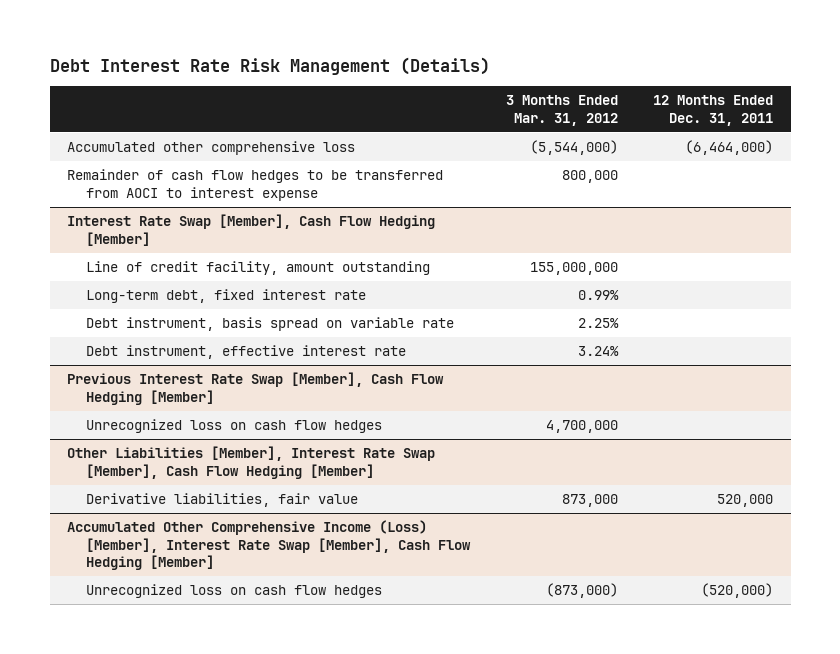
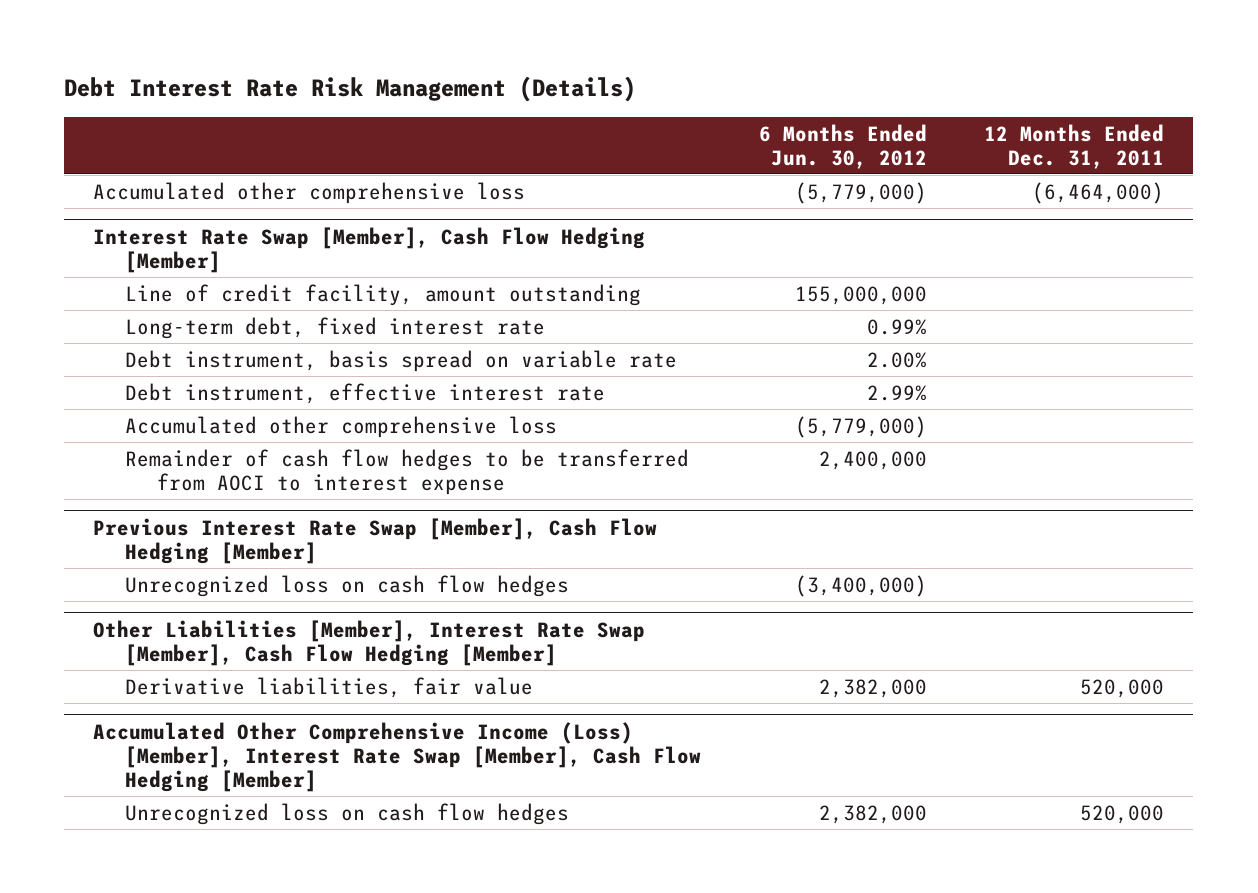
[505,95,618,126] 3 Months Ended Mar. 31, 2012 -> none
none -> [758,123,927,169] 6 Months Ended Jun. 30, 2012
[67,169,444,201] Remainder of cash flow hedges to be transferred from AOCI to interest expense -> none
none -> [125,415,558,438] Accumulated other comprehensive loss
none -> [125,448,690,495] Remainder of cash flow hedges to be transferred from AOCI to interest expense
[700,583,773,599] (520,000) -> [1080,804,1165,824] 520,000

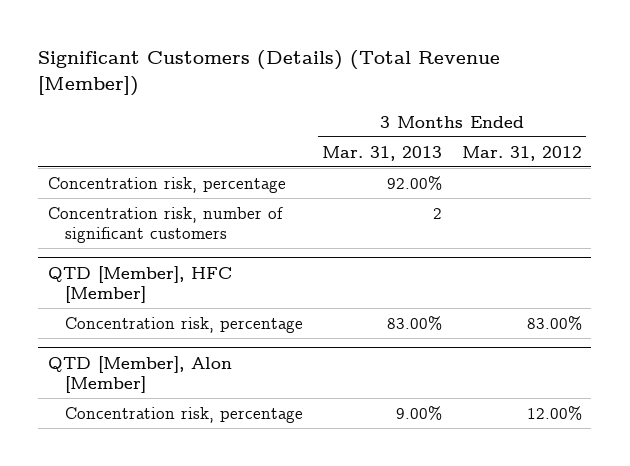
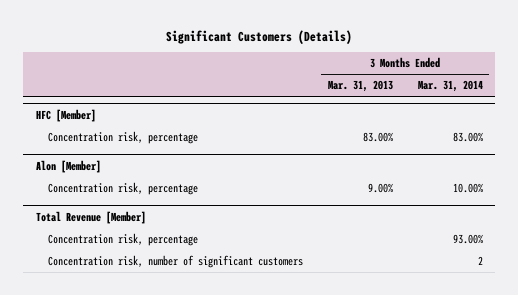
[38,50,501,97] Significant Customers (Details) (Total Revenue [Member]) -> [166,29,353,44] Significant Customers (Details)
[461,145,582,161] Mar. 31, 2012 -> none
none -> [417,80,483,93] Mar. 31, 2014
[48,176,287,193] Concentration risk, percentage -> none
[48,206,284,243] Concentration risk, number of significant customers -> none
[48,265,233,303] QTD [Member], HFC [Member] -> [35,108,96,122] HFC [Member]
[48,355,233,393] QTD [Member], Alon [Member] -> [35,159,101,173] Alon [Member]
none -> [35,210,146,224] Total Revenue [Member]
none -> [47,232,198,246] Concentration risk, percentage
none -> [47,254,303,268] Concentration risk, number of significant customers

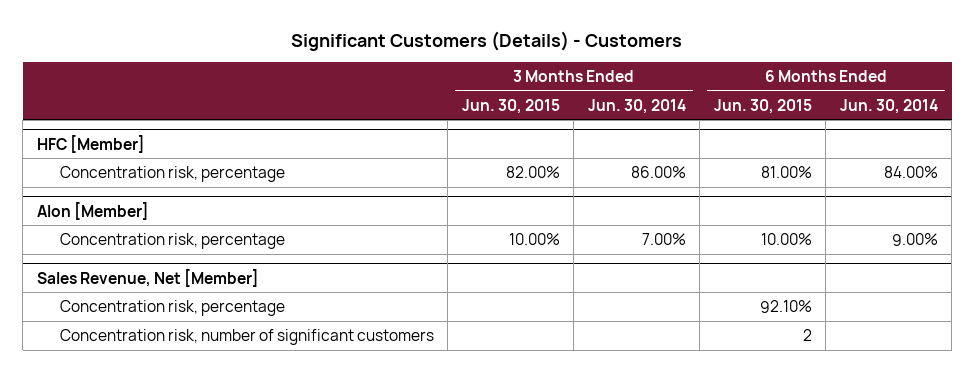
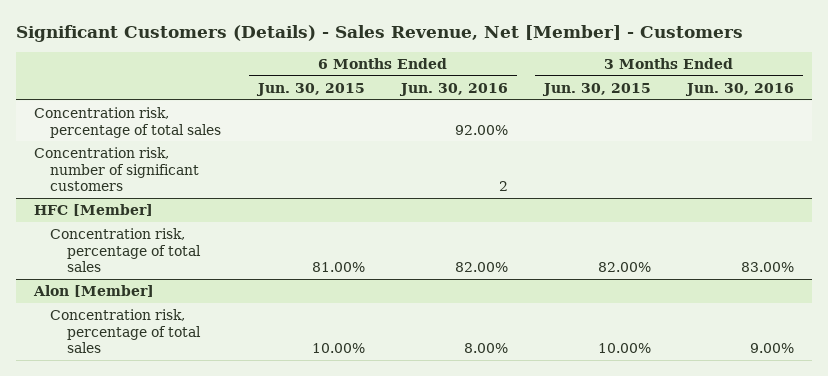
[291,30,683,51] Significant Customers (Details) - Customers -> [15,24,743,42] Significant Customers (Details) - Sales Revenue, Net [Member] - Customers
[587,98,686,114] Jun. 30, 2014 -> none
[839,98,938,114] Jun. 30, 2014 -> none
none -> [398,82,508,96] Jun. 30, 2016
none -> [685,82,795,96] Jun. 30, 2016
none -> [34,107,222,138] Concentration risk, percentage of total sales
none -> [34,147,200,192] Concentration risk, number of significant customers
[59,165,285,182] Concentration risk, percentage -> [50,228,201,273] Concentration risk, percentage of total sales
[36,268,259,287] Sales Revenue, Net [Member] -> none
[59,299,285,316] Concentration risk, percentage -> none
[59,328,434,345] Concentration risk, number of significant customers -> none
[59,232,285,249] Concentration risk, percentage -> [50,309,201,354] Concentration risk, percentage of total sales

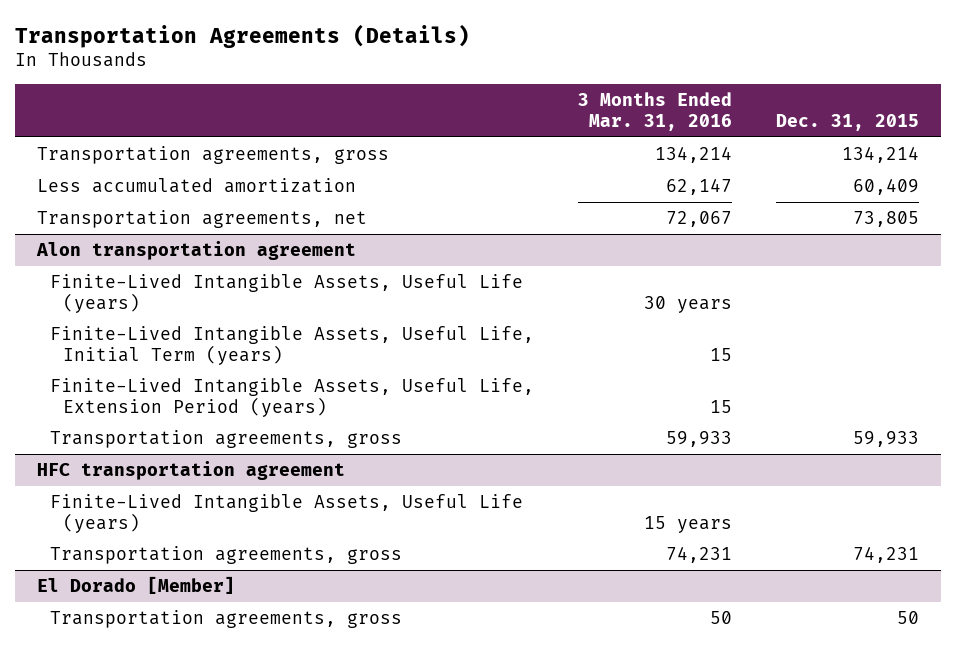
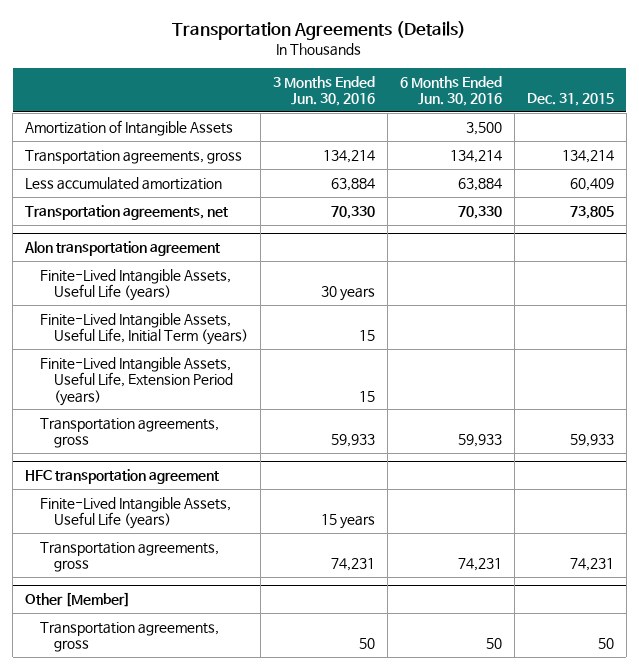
[578,92,733,131] 3 Months Ended Mar. 31, 2016 -> none
none -> [273,75,376,107] 3 Months Ended Jun. 30, 2016
none -> [399,75,502,107] 6 Months Ended Jun. 30, 2016
none -> [24,119,233,136] Amortization of Intangible Assets
[37,576,236,595] El Dorado [Member] -> [24,592,130,608] Other [Member]

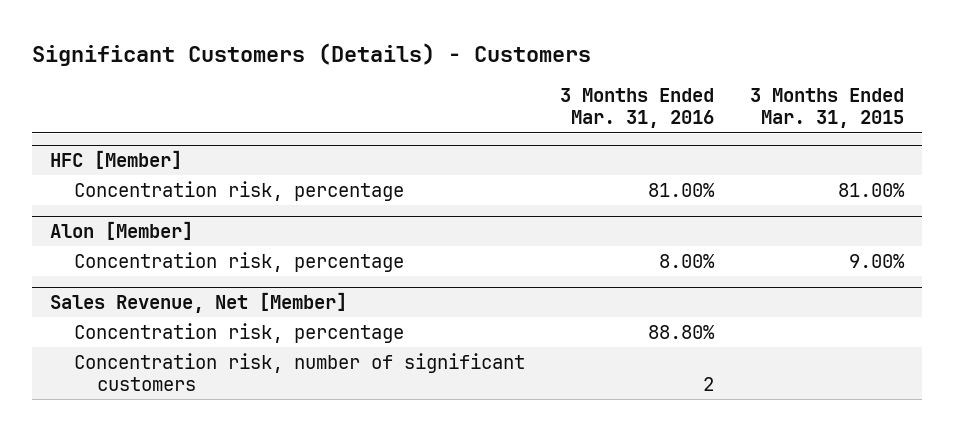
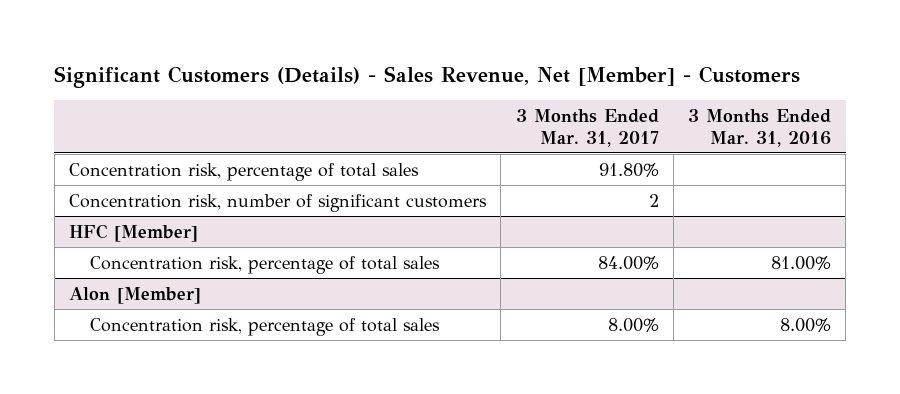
[32,42,592,66] Significant Customers (Details) - Customers -> [54,66,801,89] Significant Customers (Details) - Sales Revenue, Net [Member] - Customers
[750,88,905,129] 3 Months Ended Mar. 31, 2015 -> none
none -> [515,108,659,147] 3 Months Ended Mar. 31, 2017
none -> [68,162,419,181] Concentration risk, percentage of total sales
none -> [68,193,487,212] Concentration risk, number of significant customers
[73,180,404,201] Concentration risk, percentage -> [89,255,440,274] Concentration risk, percentage of total sales
[50,291,348,313] Sales Revenue, Net [Member] -> none
[73,322,404,343] Concentration risk, percentage -> none
[73,352,525,391] Concentration risk, number of significant customers -> none
[73,251,404,272] Concentration risk, percentage -> [89,317,440,336] Concentration risk, percentage of total sales

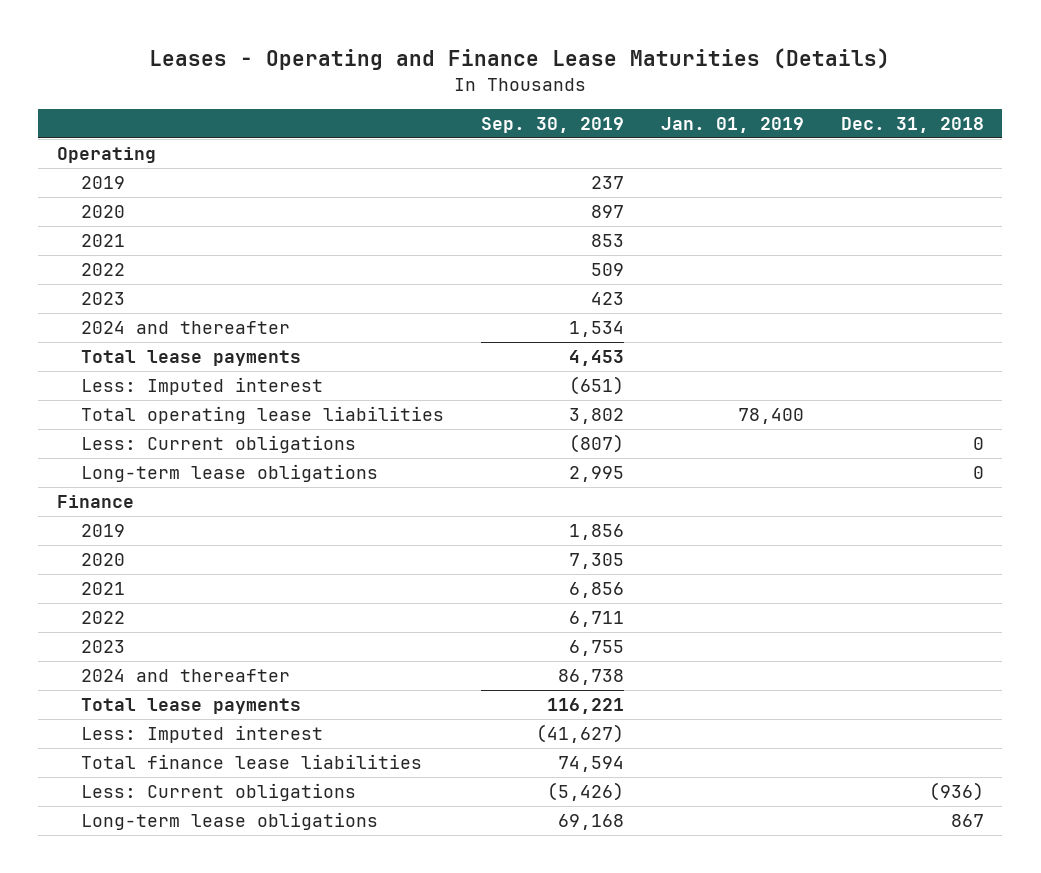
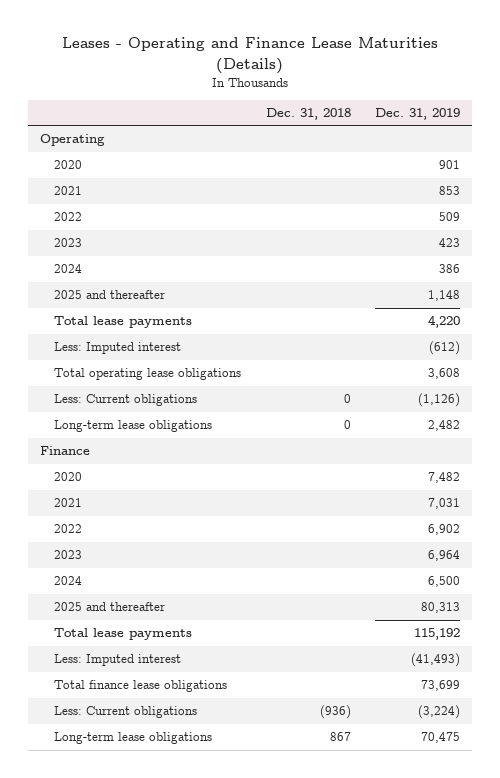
[480,116,624,133] Sep. 30, 2019 -> none
[660,116,804,133] Jan. 01, 2019 -> none
none -> [374,107,460,120] Dec. 31, 2019
[80,176,125,190] 2019 -> none
none -> [54,264,83,274] 2024
[80,321,290,335] 2024 and thereafter -> [54,290,166,300] 2025 and thereafter
[80,406,444,425] Total operating lease liabilities -> [54,368,242,381] Total operating lease obligations
[80,524,125,538] 2019 -> none
none -> [54,576,83,586] 2024
[80,669,290,683] 2024 and thereafter -> [54,602,166,612] 2025 and thereafter
[80,754,422,770] Total finance lease liabilities -> [54,680,228,693] Total finance lease obligations

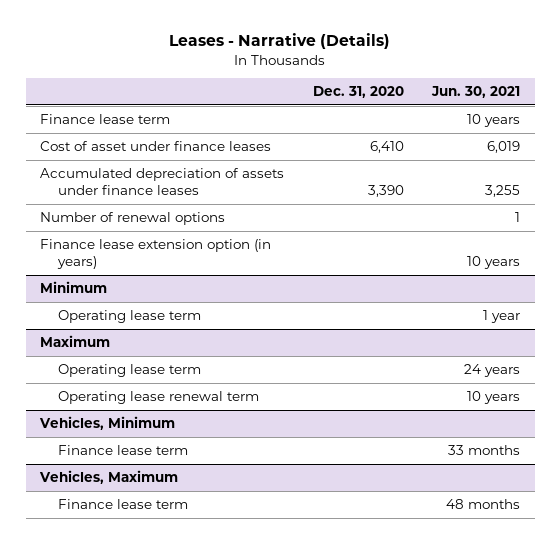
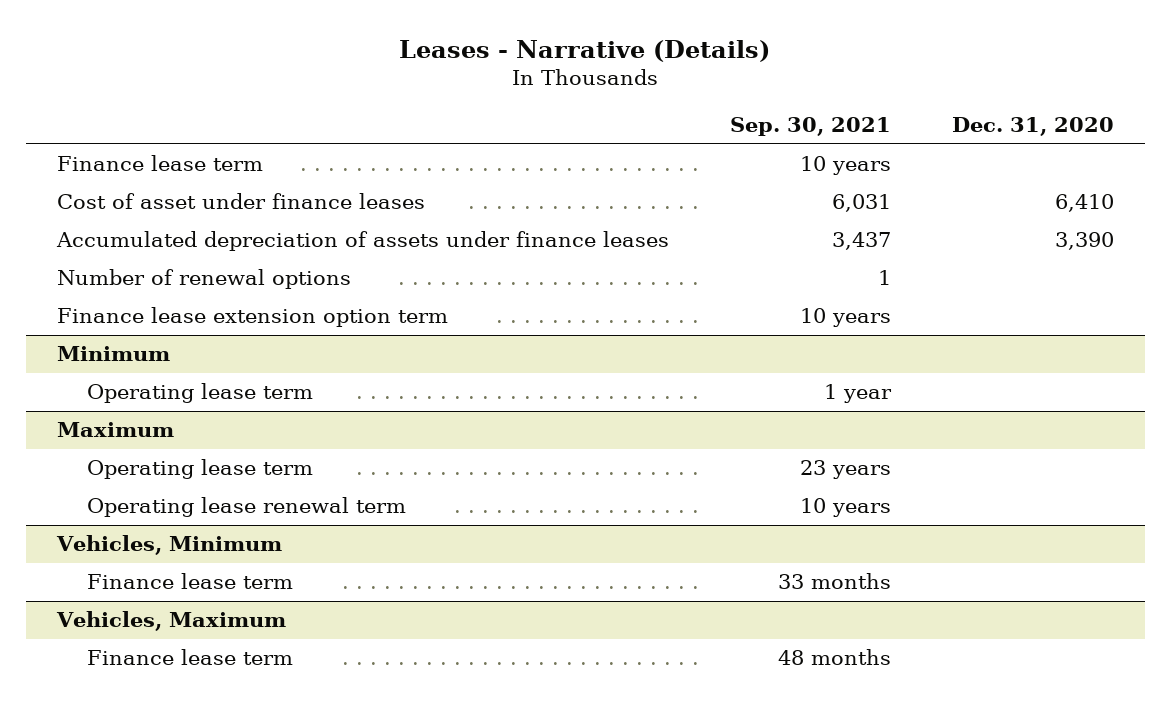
[431,86,521,99] Jun. 30, 2021 -> none
none -> [729,117,891,137] Sep. 30, 2021
[39,239,271,270] Finance lease extension option (in years) -> [56,307,448,328] Finance lease extension option term

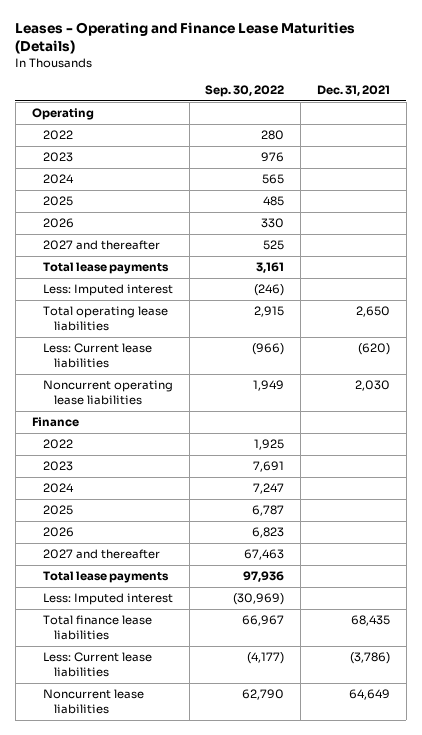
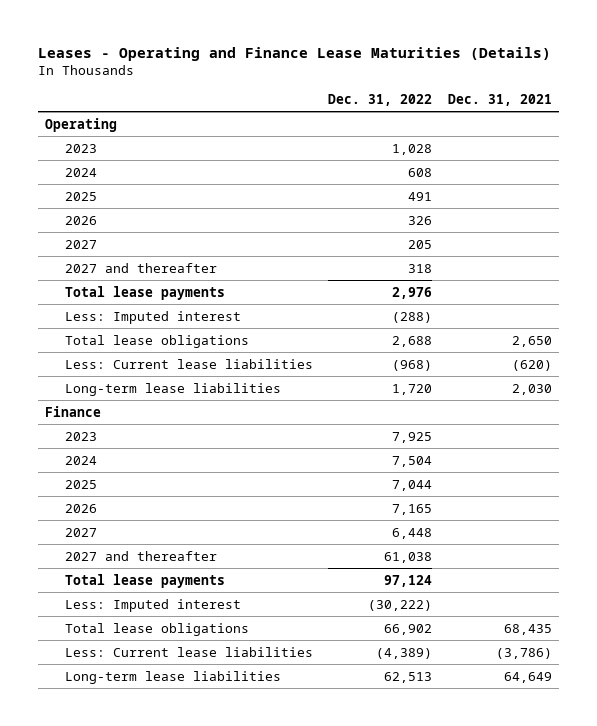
[205,85,285,98] Sep. 30, 2022 -> none
none -> [328,94,433,107] Dec. 31, 2022
[42,130,73,141] 2022 -> none
none -> [65,239,98,249] 2027
[42,306,168,332] Total operating lease liabilities -> [65,334,250,348] Total lease obligations
[42,380,173,406] Noncurrent operating lease liabilities -> [65,382,282,396] Long-term lease liabilities
[42,439,73,450] 2022 -> none
none -> [65,527,98,537] 2027
[42,615,152,641] Total finance lease liabilities -> [65,622,250,636] Total lease obligations
[42,689,144,715] Noncurrent lease liabilities -> [65,670,282,684] Long-term lease liabilities

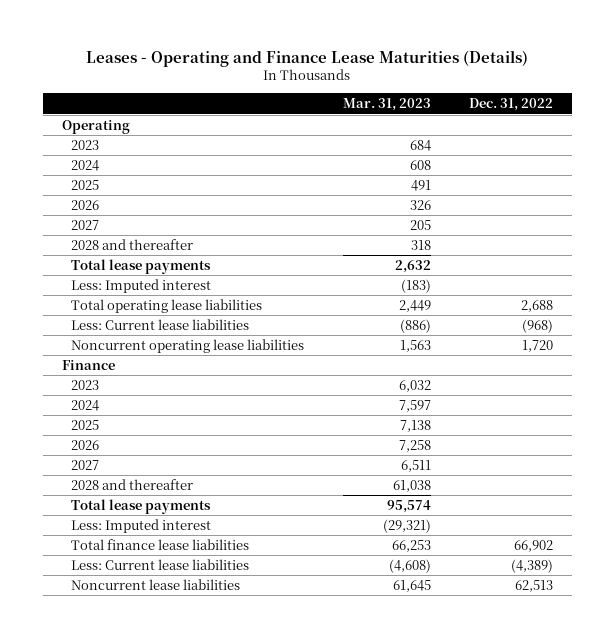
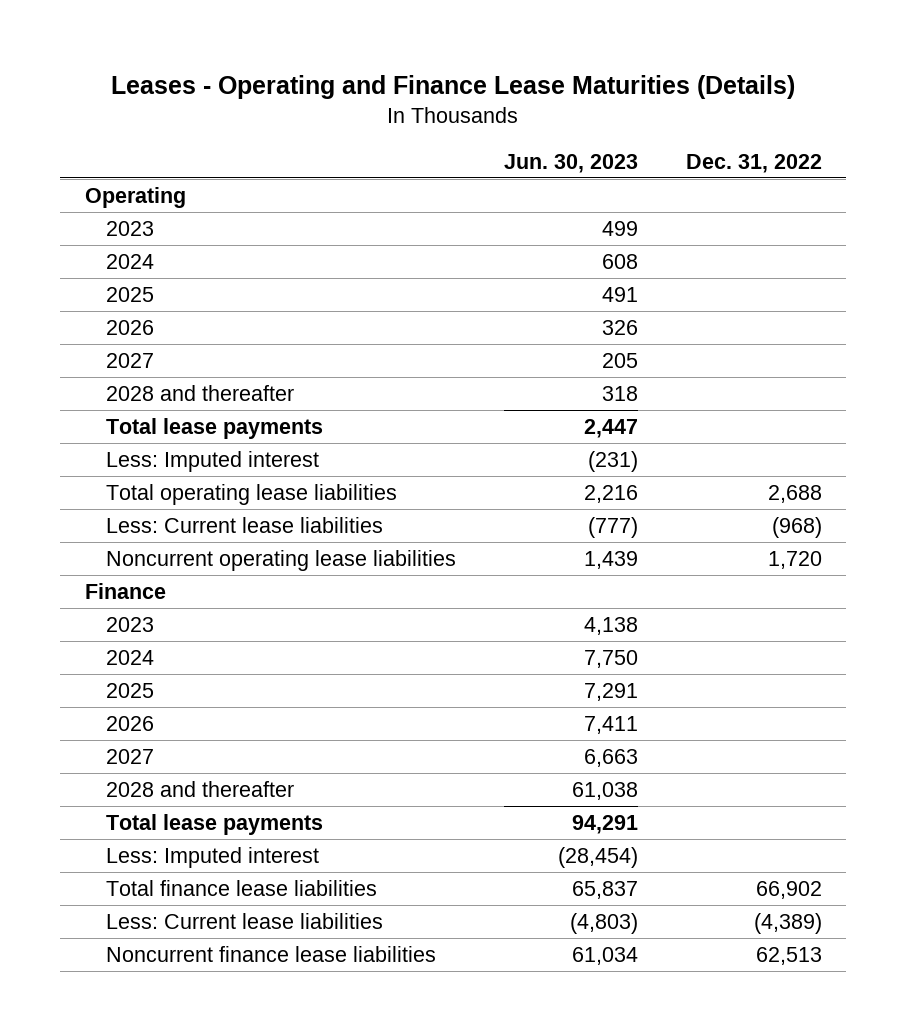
[342,98,431,112] Mar. 31, 2023 -> none
none -> [503,153,638,173] Jun. 30, 2023
[71,578,241,590] Noncurrent lease liabilities -> [105,945,436,962] Noncurrent finance lease liabilities

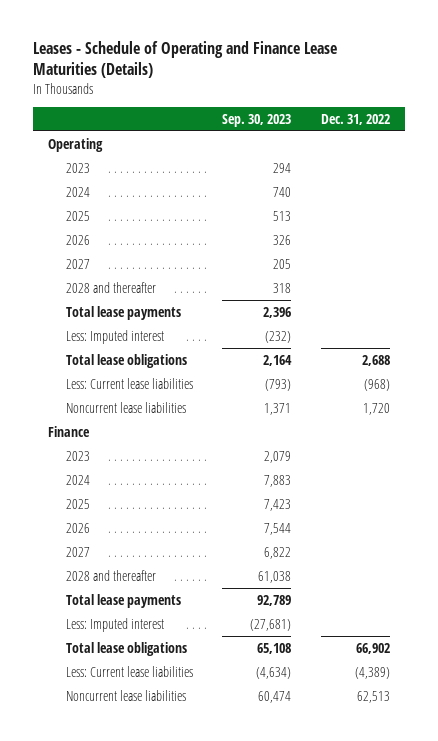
[111,75,796,100] Leases - Operating and Finance Lease Maturities (Details) -> [33,41,338,79] Leases - Schedule of Operating and Finance Lease Maturities (Details)
[503,153,638,173] Jun. 30, 2023 -> none
none -> [222,113,292,127] Sep. 30, 2023
[105,483,397,505] Total operating lease liabilities -> [65,353,187,368] Total lease obligations
[105,549,456,571] Noncurrent operating lease liabilities -> [65,401,186,413] Noncurrent lease liabilities
[105,879,377,896] Total finance lease liabilities -> [65,641,187,656] Total lease obligations
[105,945,436,962] Noncurrent finance lease liabilities -> [65,689,186,701] Noncurrent lease liabilities

